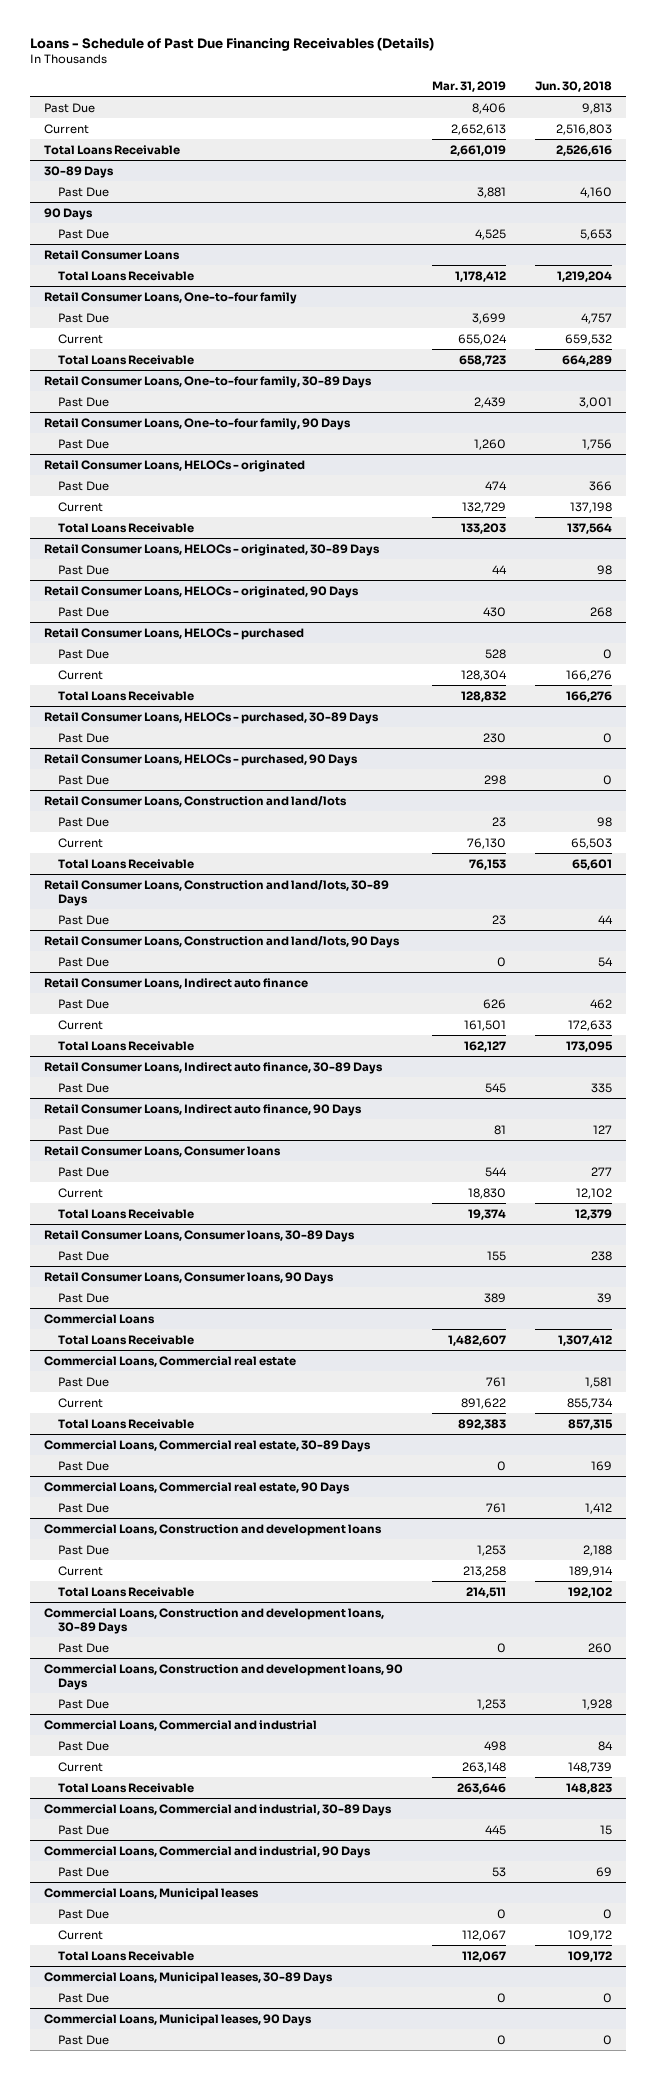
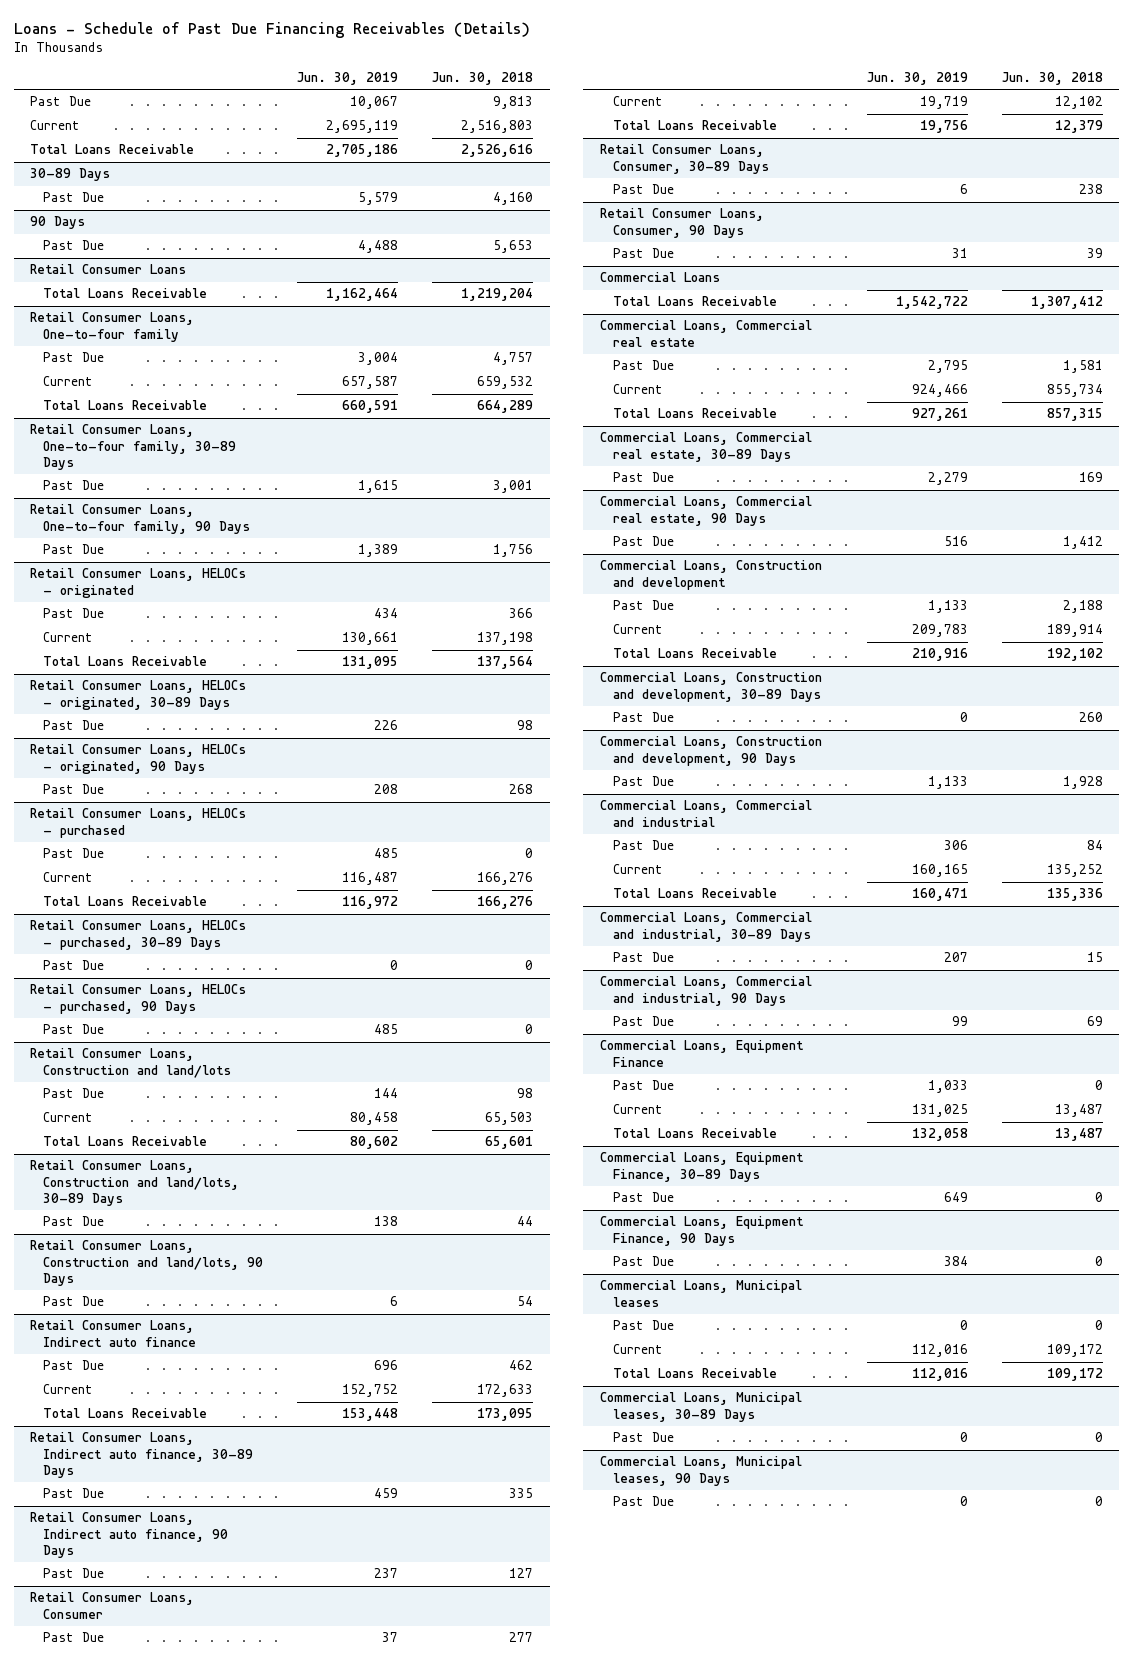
[431,80,506,92] Mar. 31, 2019 -> none
none -> [297,72,399,86] Jun. 30, 2019
[44,1145,282,1157] Retail Consumer Loans, Consumer loans -> [30,1592,195,1619] Retail Consumer Loans, Consumer
[44,1229,356,1242] Retail Consumer Loans, Consumer loans, 30-89 Days -> [600,144,769,174] Retail Consumer Loans, Consumer, 30-89 Days
[44,1271,335,1284] Retail Consumer Loans, Consumer loans, 90 Days -> [600,208,765,238] Retail Consumer Loans, Consumer, 90 Days
[44,1523,383,1536] Commercial Loans, Construction and development loans -> [600,560,823,590] Commercial Loans, Construction and development
[44,1607,385,1634] Commercial Loans, Construction and development loans, 30-89 Days -> [600,672,823,702] Commercial Loans, Construction and development, 30-89 Days
[44,1663,404,1690] Commercial Loans, Construction and development loans, 90 Days -> [600,736,823,766] Commercial Loans, Construction and development, 90 Days
[567,1761,612,1773] 148,739 -> [1046,864,1103,878] 135,252
[565,1782,612,1794] 148,823 -> [1046,888,1103,902] 135,336
none -> [600,1040,805,1067] Commercial Loans, Equipment Finance
none -> [612,1080,674,1091] Past Due
none -> [612,1104,663,1115] Current
none -> [612,1128,777,1139] Total Loans Receivable
none -> [600,1152,805,1182] Commercial Loans, Equipment Finance, 30-89 Days
none -> [612,1192,674,1203] Past Due
none -> [600,1216,805,1246] Commercial Loans, Equipment Finance, 90 Days
none -> [612,1256,674,1267] Past Due

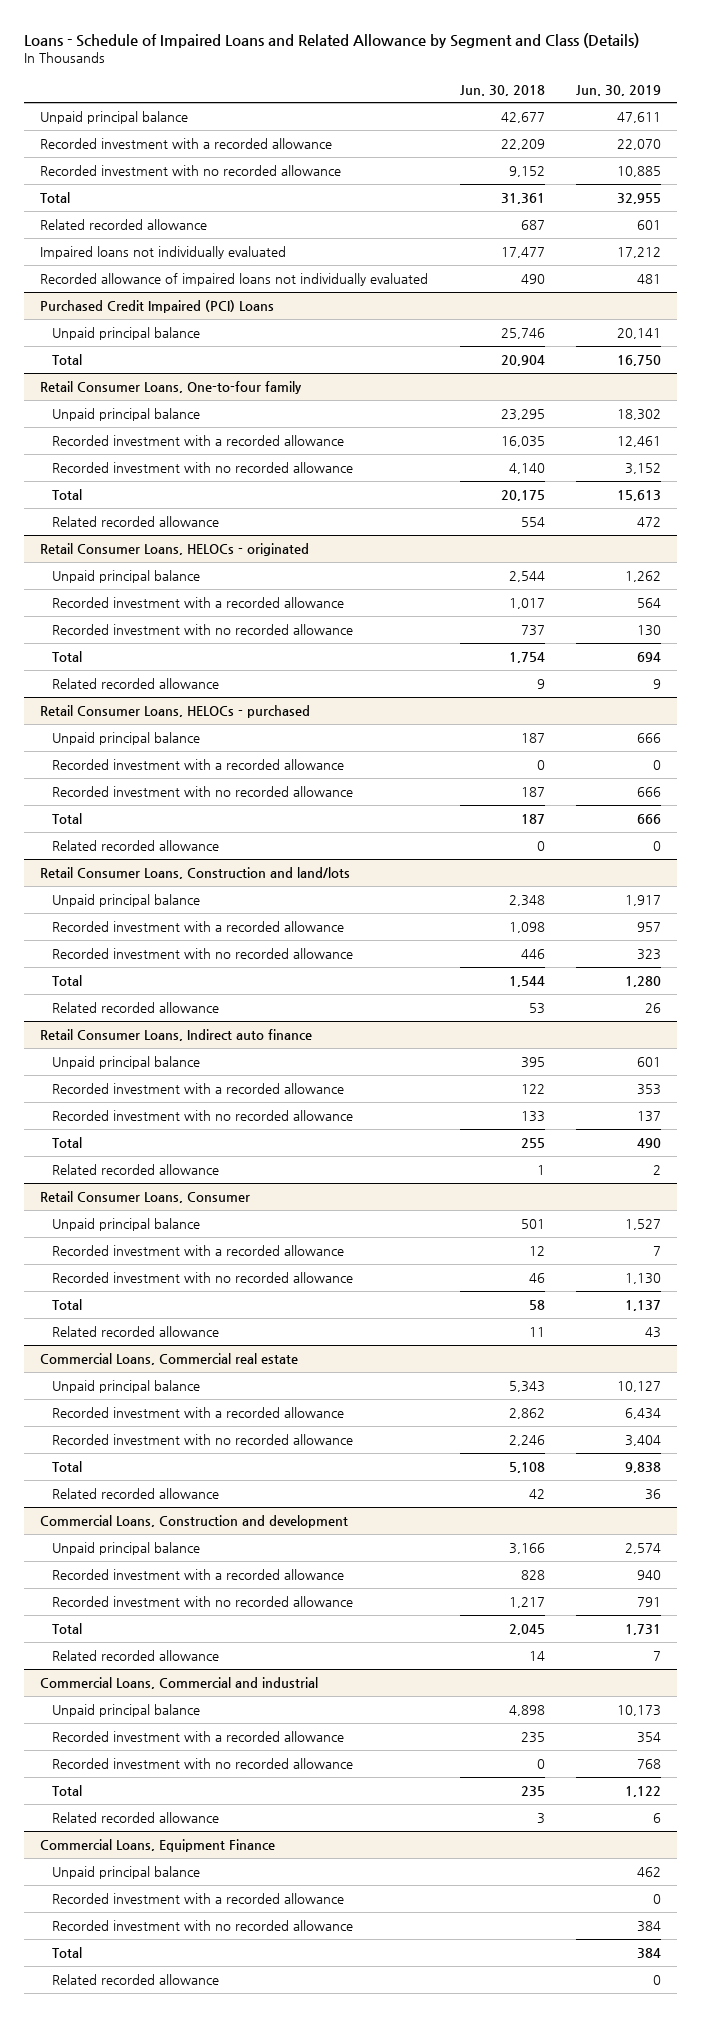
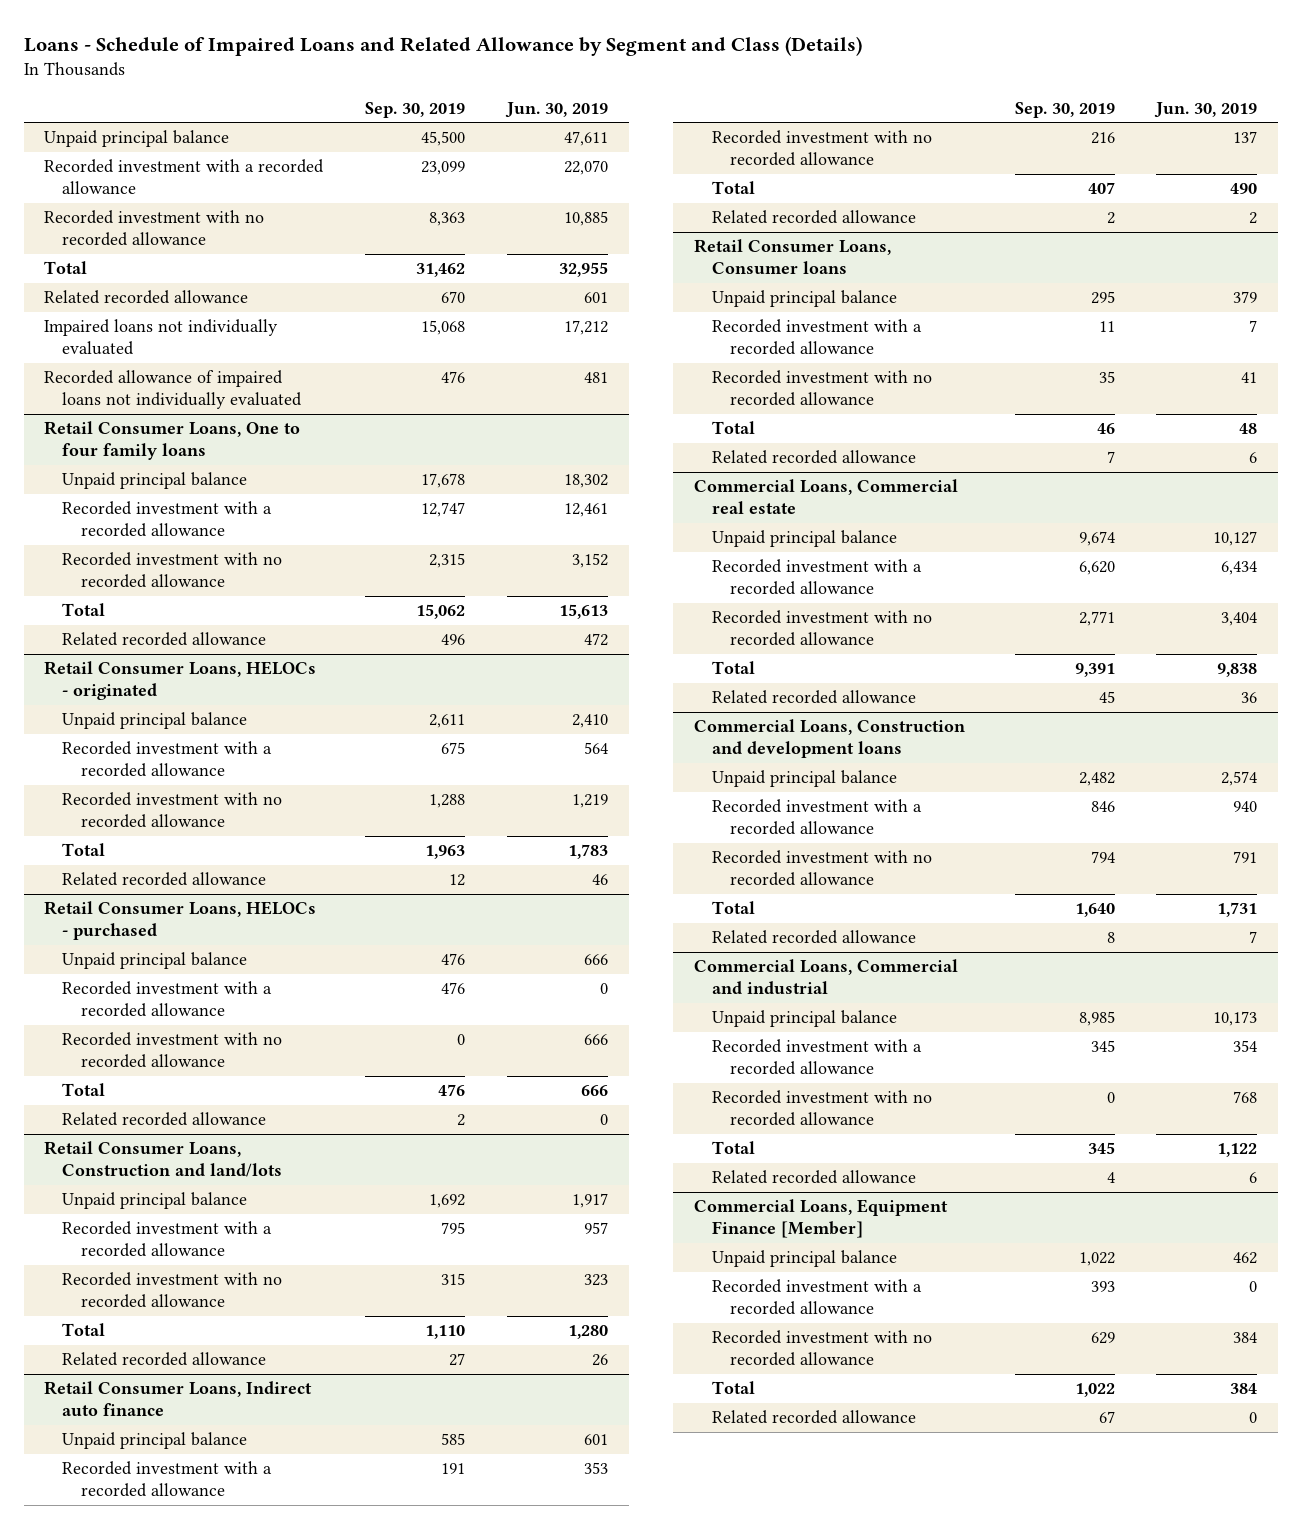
[459,84,545,96] Jun. 30, 2018 -> none
none -> [365,101,466,118] Sep. 30, 2019
[40,299,275,313] Purchased Credit Impaired (PCI) Loans -> none
[51,326,200,340] Unpaid principal balance -> none
[51,353,82,365] Total -> none
[40,380,303,394] Retail Consumer Loans, One-to-four family -> [44,421,301,461] Retail Consumer Loans, One to four family loans
[625,570,662,582] 1,262 -> [571,714,608,729] 2,410
[637,624,662,636] 130 -> [571,794,608,809] 1,219
[637,651,662,662] 694 -> [567,844,608,860] 1,783
[653,678,662,689] 9 -> [591,874,608,886] 46
[40,1190,251,1203] Retail Consumer Loans, Consumer -> [693,239,891,275] Retail Consumer Loans, Consumer loans
[625,1218,662,1230] 1,527 -> [1233,291,1258,304] 379
[625,1272,662,1284] 1,130 -> [1241,372,1258,384] 41
[625,1299,662,1311] 1,137 -> [1239,423,1258,435] 48
[645,1326,662,1338] 43 -> [1249,452,1258,464] 6
[40,1514,349,1528] Commercial Loans, Construction and development -> [693,719,965,759] Commercial Loans, Construction and development loans
[40,1838,276,1852] Commercial Loans, Equipment Finance -> [693,1199,948,1239] Commercial Loans, Equipment Finance [Member]

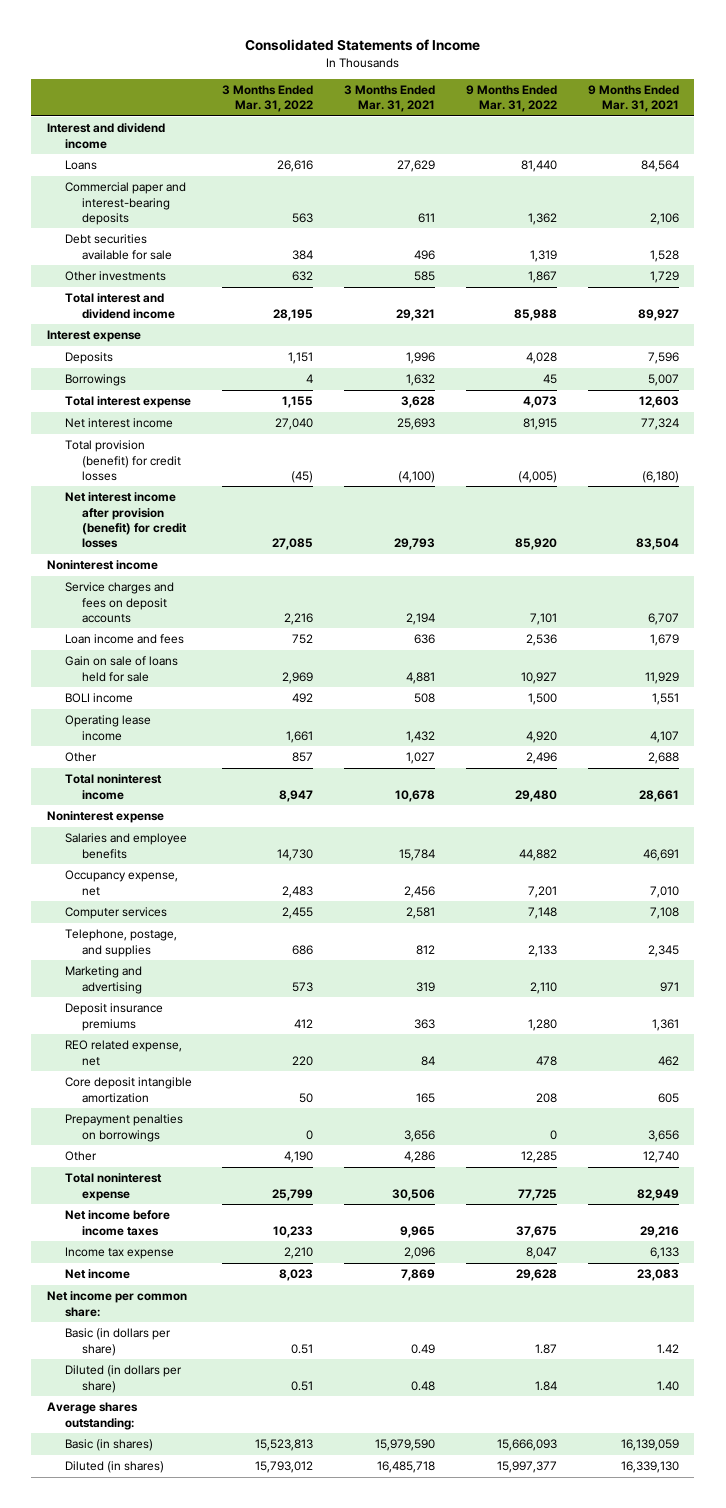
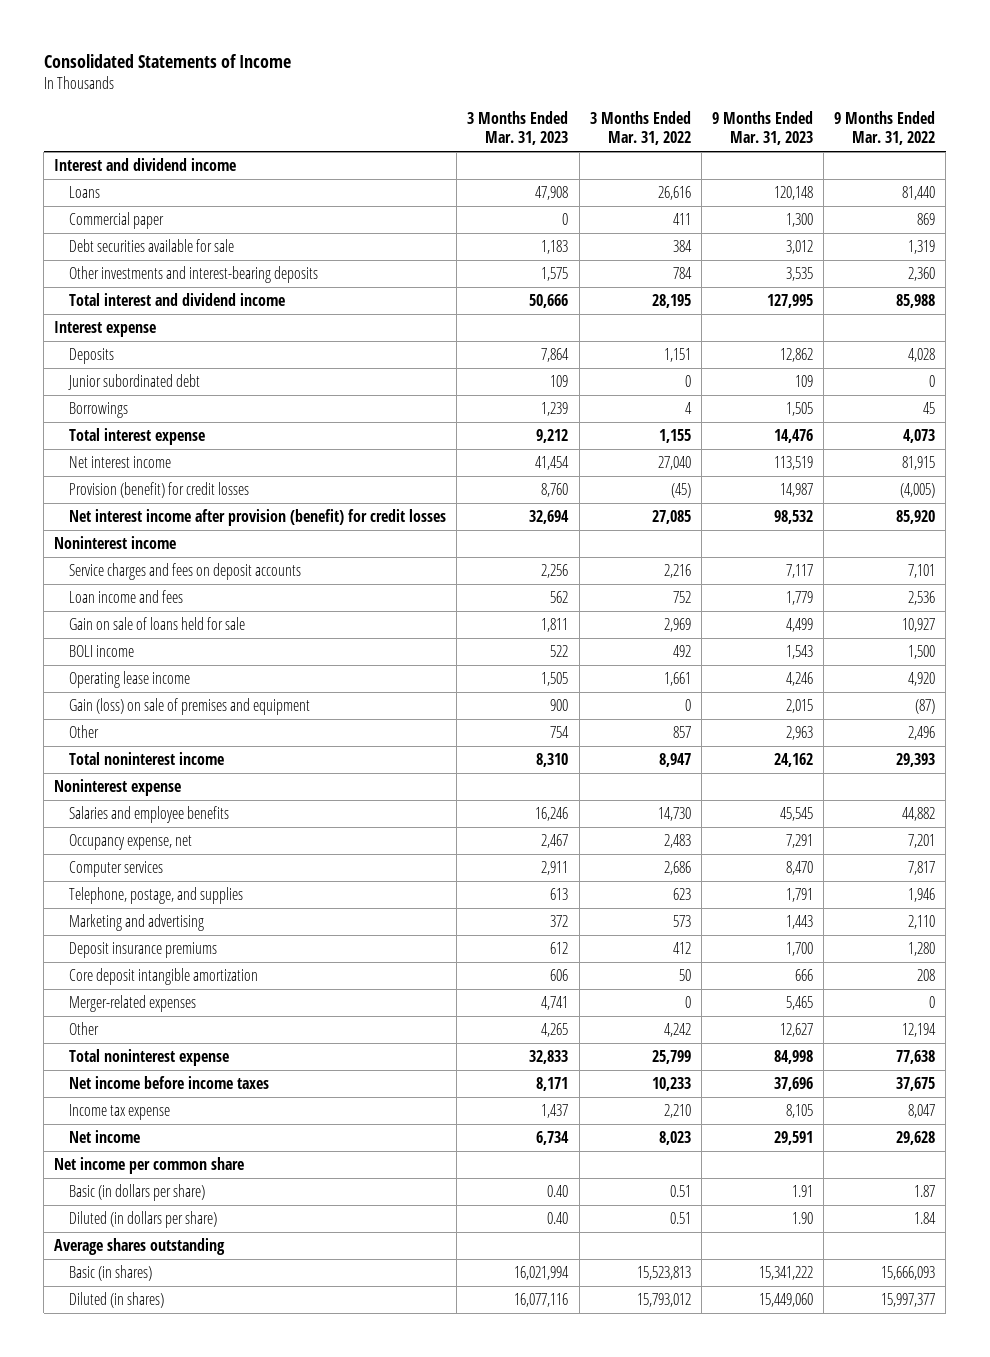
[344,84,436,113] 3 Months Ended Mar. 31, 2021 -> none
[587,84,679,113] 9 Months Ended Mar. 31, 2021 -> none
none -> [467,110,569,146] 3 Months Ended Mar. 31, 2023
none -> [711,110,813,146] 9 Months Ended Mar. 31, 2023
[64,182,186,225] Commercial paper and interest-bearing deposits -> [69,212,165,230] Commercial paper
[292,212,314,223] 563 -> [672,213,691,226] 411
[528,212,558,225] 1,362 -> [917,213,936,226] 869
[64,271,166,282] Other investments -> [69,266,319,284] Other investments and interest-bearing deposits
[292,271,314,282] 632 -> [672,267,692,280] 784
[528,271,558,284] 1,867 -> [908,267,936,282] 2,360
none -> [68,374,201,391] Junior subordinated debt
[64,440,182,481] Total provision (benefit) for credit losses -> [69,482,250,499] Provision (benefit) for credit losses
none -> [69,698,311,716] Gain (loss) on sale of premises and equipment
[515,789,558,802] 29,480 -> [896,753,936,768] 29,393
[282,907,314,920] 2,455 -> [663,861,691,876] 2,686
[528,907,558,920] 7,148 -> [908,861,936,876] 7,817
[292,944,314,955] 686 -> [672,888,691,901] 623
[528,944,558,957] 2,133 -> [908,888,936,903] 1,946
[64,1040,182,1066] REO related expense, net -> none
[64,1114,183,1142] Prepayment penalties on borrowings -> none
none -> [69,995,197,1013] Merger-related expenses
[284,1151,314,1164] 4,190 -> [663,1023,691,1038] 4,242
[521,1151,558,1164] 12,285 -> [902,1023,937,1038] 12,194
[518,1188,558,1201] 77,725 -> [896,1050,936,1065] 77,638
[46,1291,187,1317] Net income per common share: -> [54,1157,245,1175] Net income per common share
[46,1402,138,1430] Average shares outstanding: -> [54,1238,226,1256] Average shares outstanding

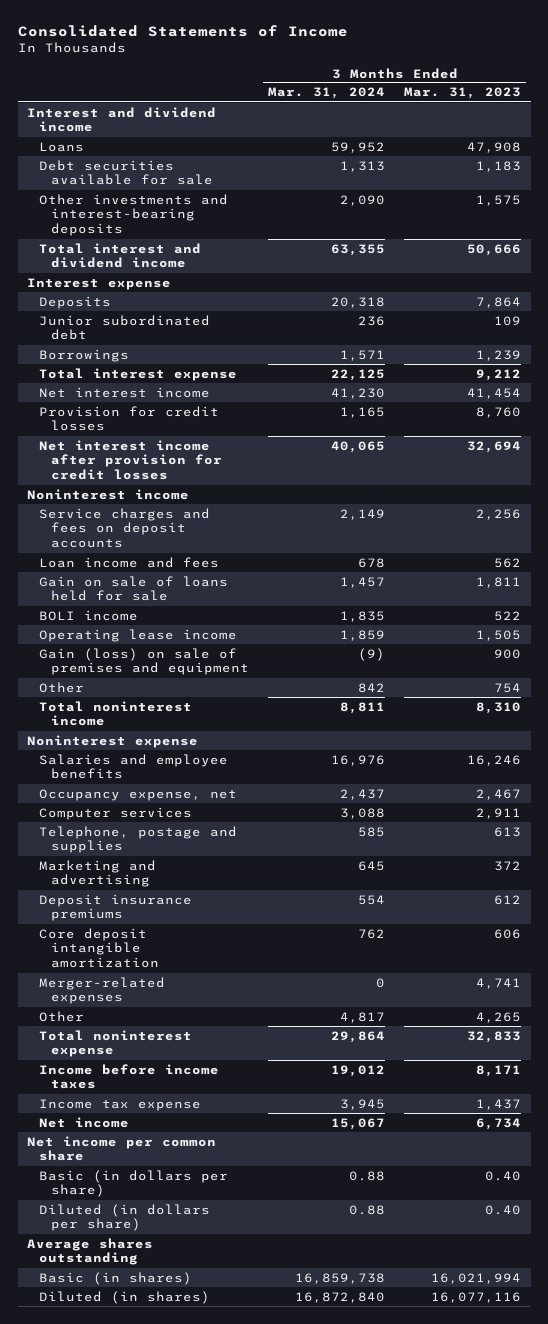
[589,110,691,146] 3 Months Ended Mar. 31, 2022 -> none
[711,110,813,146] 9 Months Ended Mar. 31, 2023 -> none
[834,110,936,146] 9 Months Ended Mar. 31, 2022 -> none
none -> [268,87,386,100] Mar. 31, 2024
[69,212,165,230] Commercial paper -> none
[69,482,250,499] Provision (benefit) for credit losses -> [39,405,220,432] Provision for credit losses
[69,509,447,527] Net interest income after provision (benefit) for credit losses -> [39,439,223,481] Net interest income after provision for credit losses
[69,887,244,905] Telephone, postage, and supplies -> [39,825,238,854] Telephone, postage and supplies
[69,1076,270,1090] Net income before income taxes -> [39,1063,220,1090] Income before income taxes

